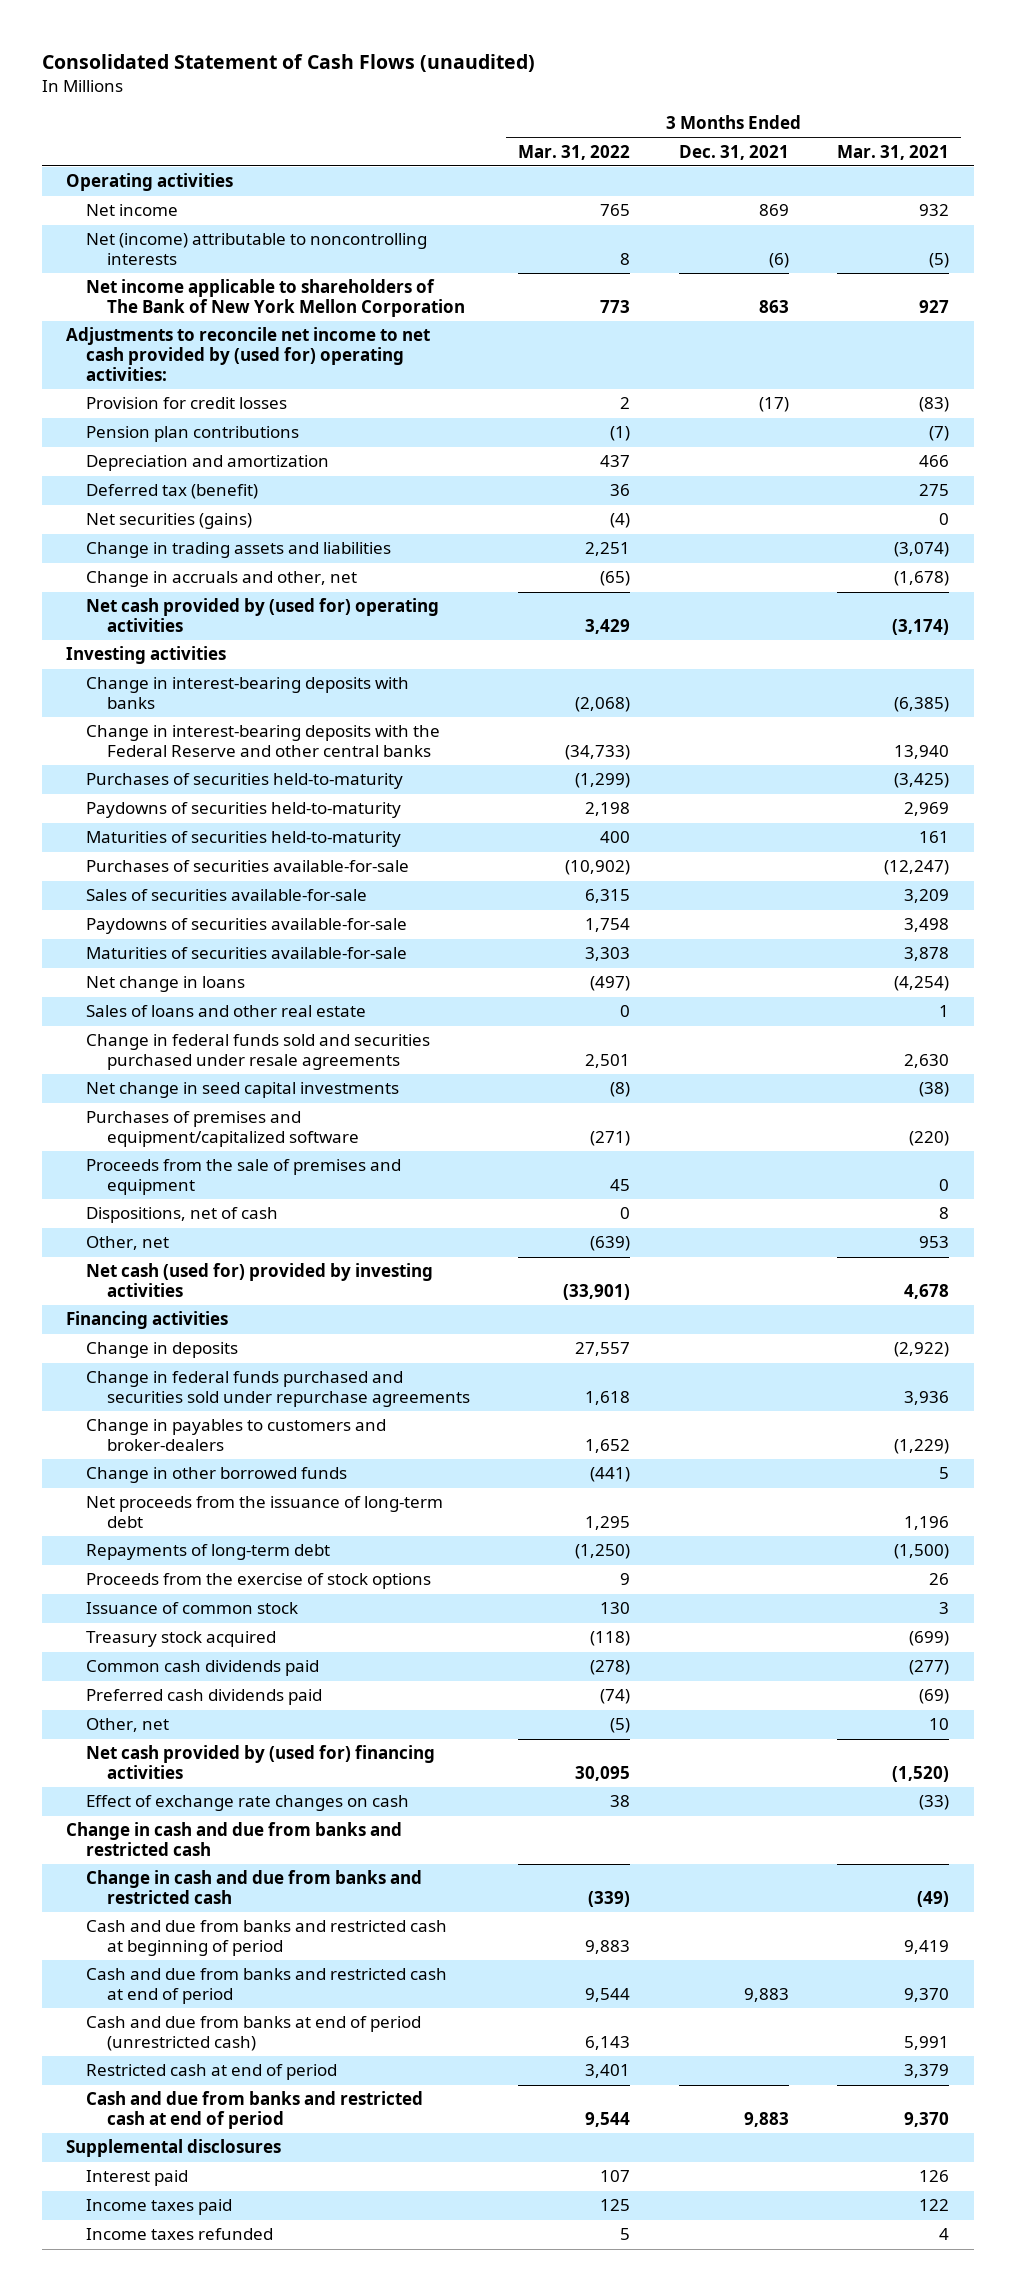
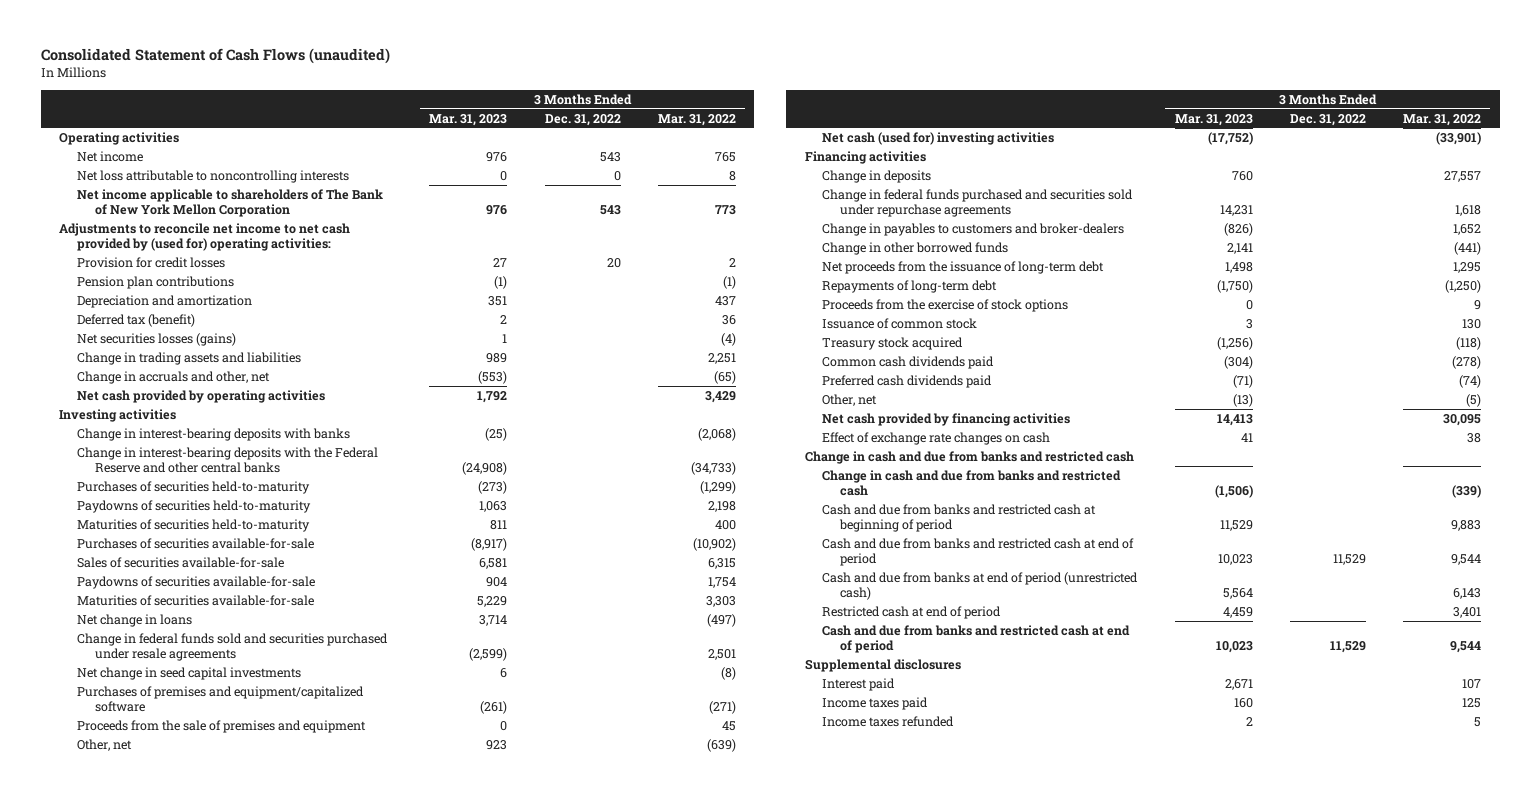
[678,144,789,160] Dec. 31, 2021 -> none
[837,144,950,160] Mar. 31, 2021 -> none
none -> [429,113,508,126] Mar. 31, 2023
none -> [544,113,621,126] Dec. 31, 2022
[86,233,428,266] Net (income) attributable to noncontrolling interests -> [77,169,350,183] Net loss attributable to noncontrolling interests
[86,513,253,530] Net securities (gains) -> [77,332,237,346] Net securities losses (gains)
[86,598,440,633] Net cash provided by (used for) operating activities -> [77,389,326,403] Net cash provided by operating activities
[86,1005,367,1018] Sales of loans and other real estate -> none
[86,1207,279,1224] Dispositions, net of cash -> none
[86,1263,434,1298] Net cash (used for) provided by investing activities -> [822,131,1055,145] Net cash (used for) investing activities
[86,1745,436,1780] Net cash provided by (used for) financing activities -> [822,412,1071,426] Net cash provided by financing activities

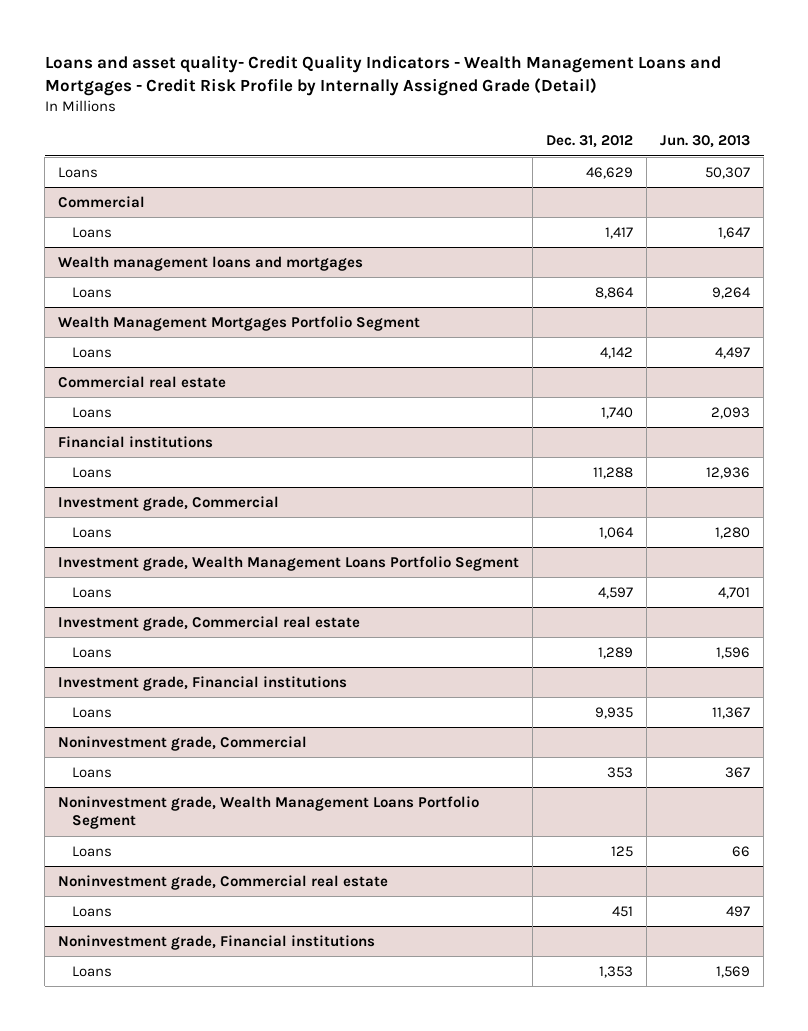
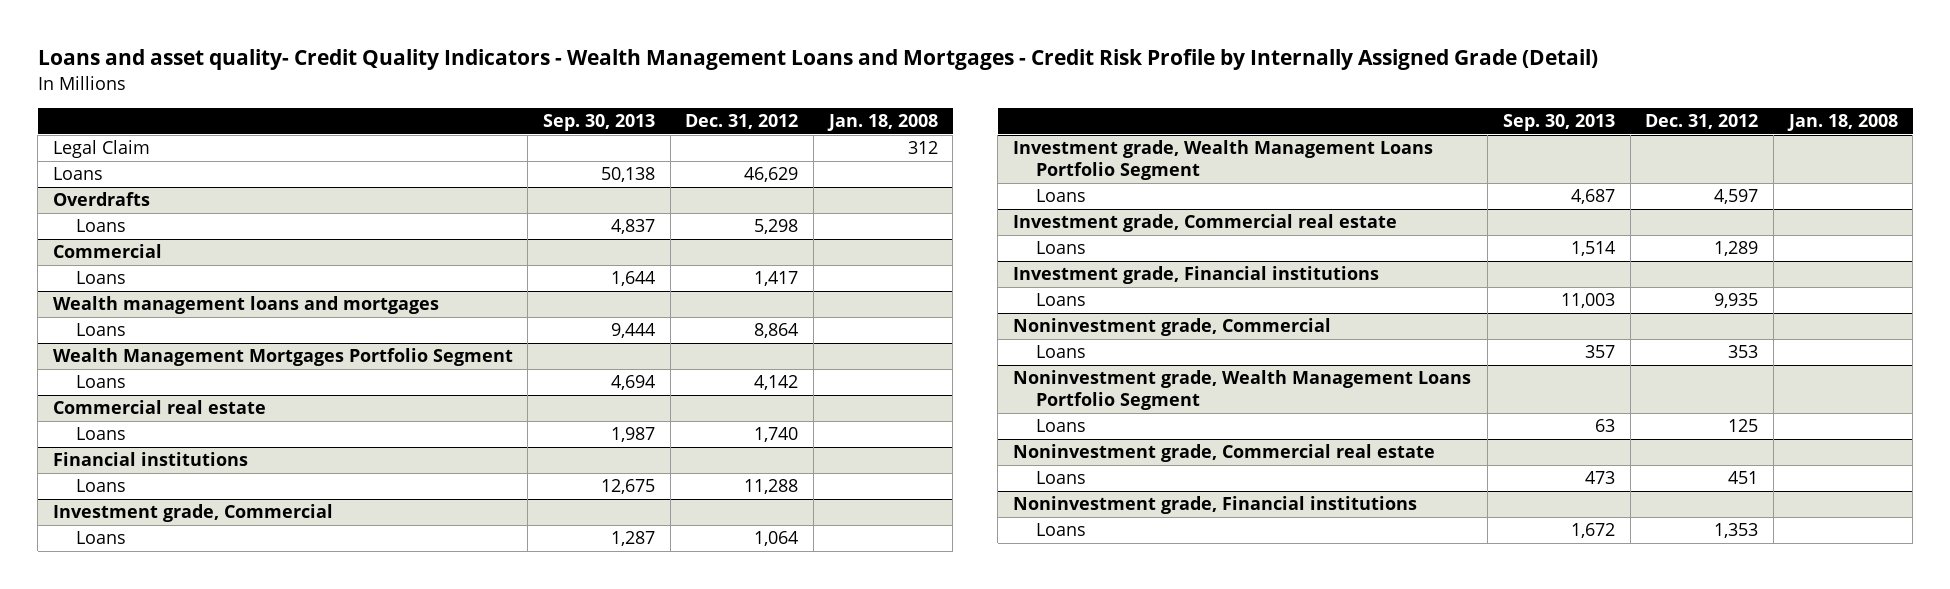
[660,135,751,149] Jun. 30, 2013 -> none
none -> [543,114,656,132] Sep. 30, 2013
none -> [826,114,938,132] Jan. 18, 2008
none -> [52,140,150,159] Legal Claim
none -> [52,192,150,207] Overdrafts
none -> [76,219,127,233] Loans

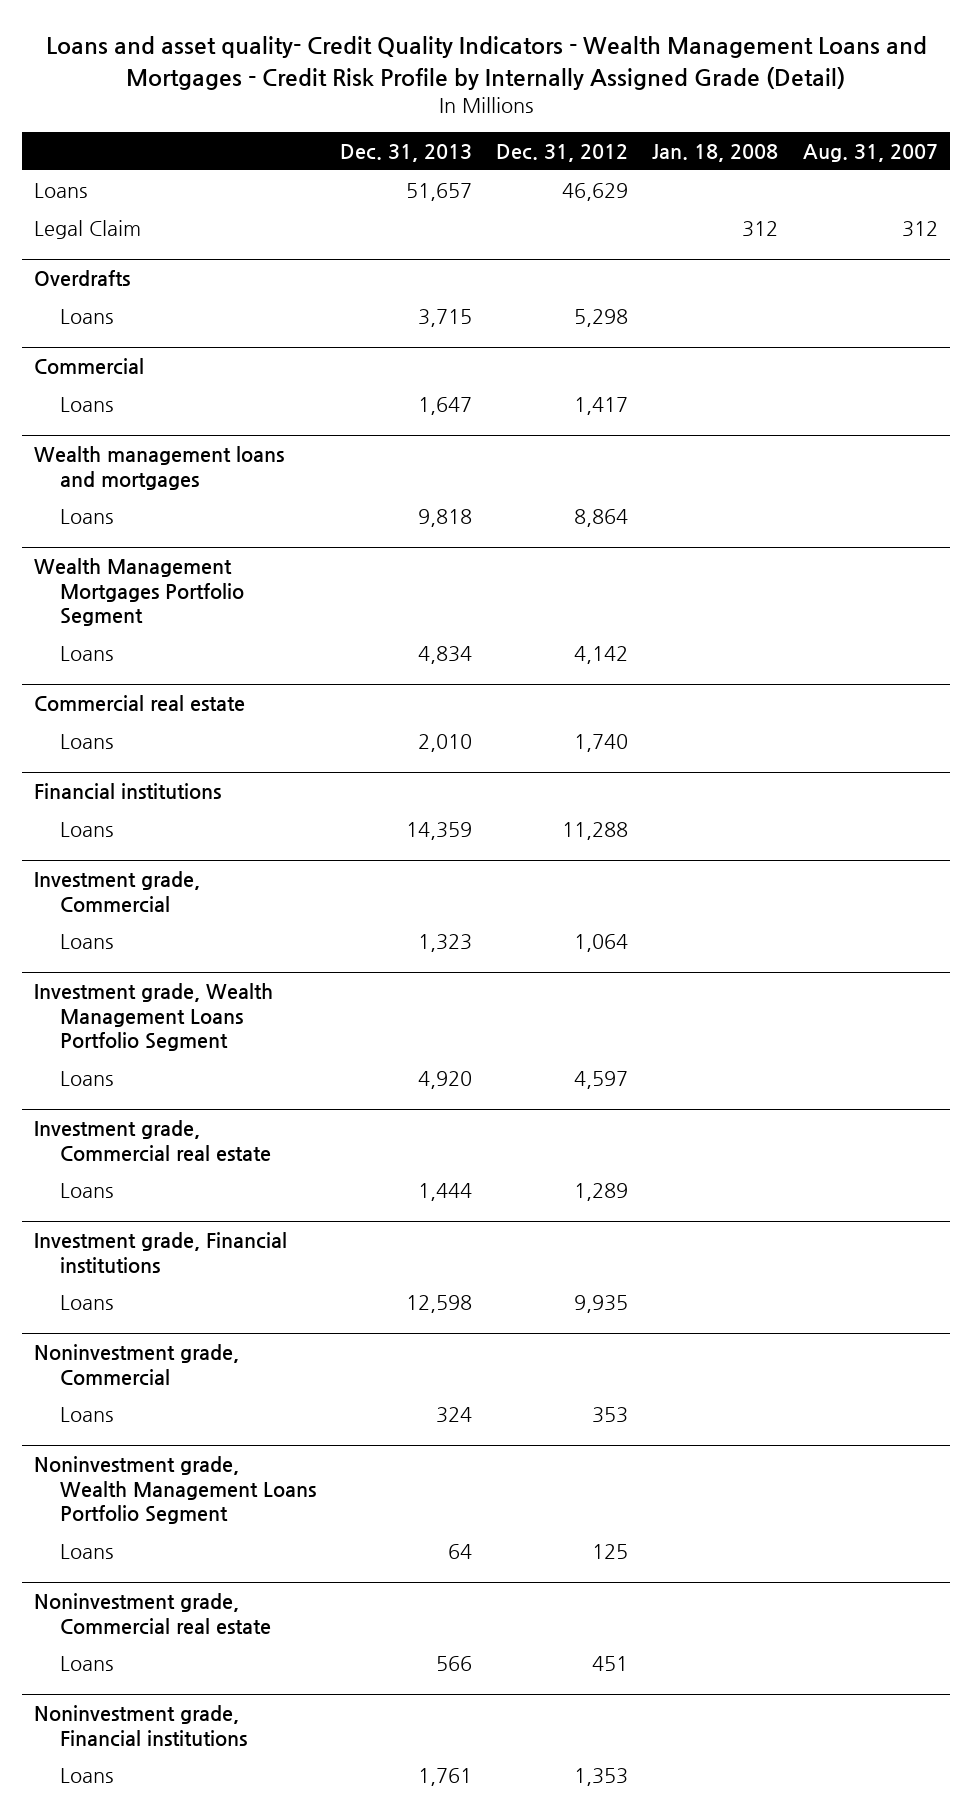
[543,114,656,132] Sep. 30, 2013 -> none
none -> [339,144,472,163] Dec. 31, 2013
none -> [802,144,938,163] Aug. 31, 2007
[52,140,150,159] Legal Claim -> [34,219,142,239] Legal Claim

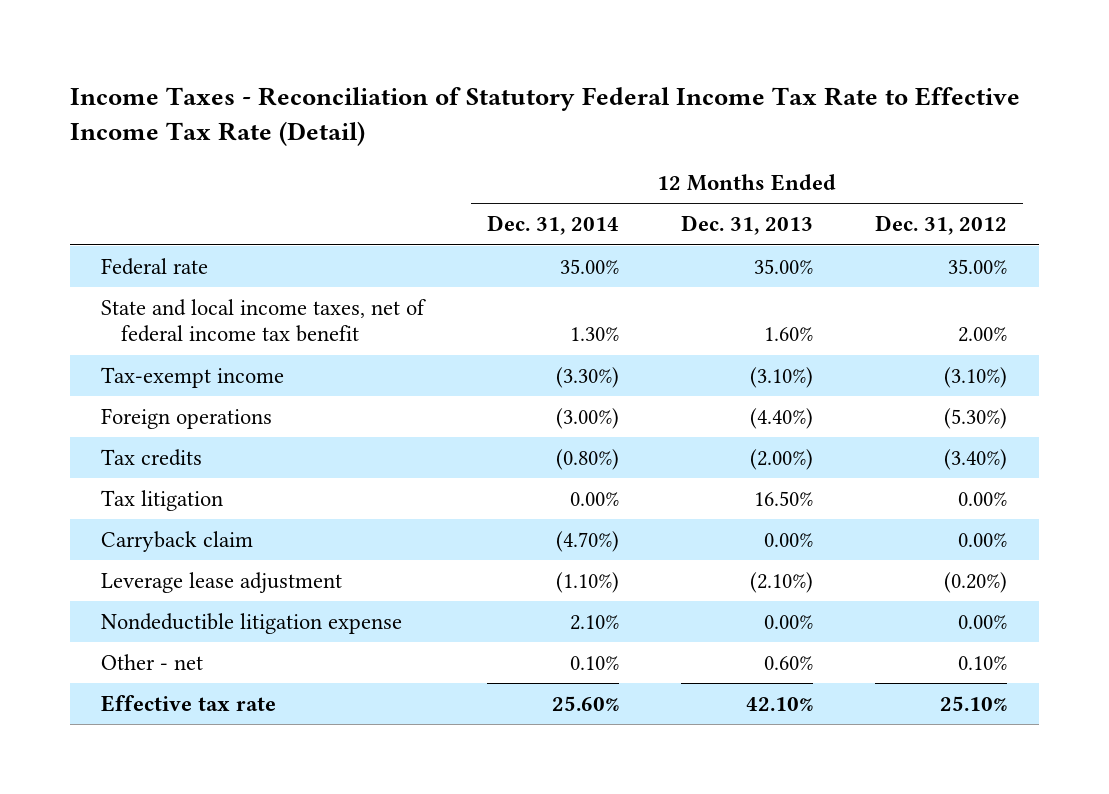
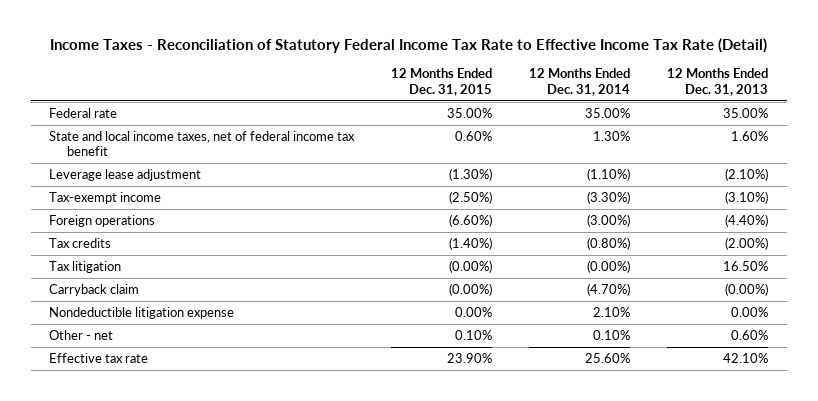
[875,215,1008,236] Dec. 31, 2012 -> none
none -> [391,68,493,96] 12 Months Ended Dec. 31, 2015
[101,571,343,593] Leverage lease adjustment -> [49,168,202,181] Leverage lease adjustment
[569,491,619,506] 0.00% -> [587,259,631,273] (0.00%)
[764,532,814,547] 0.00% -> [725,282,769,296] (0.00%)

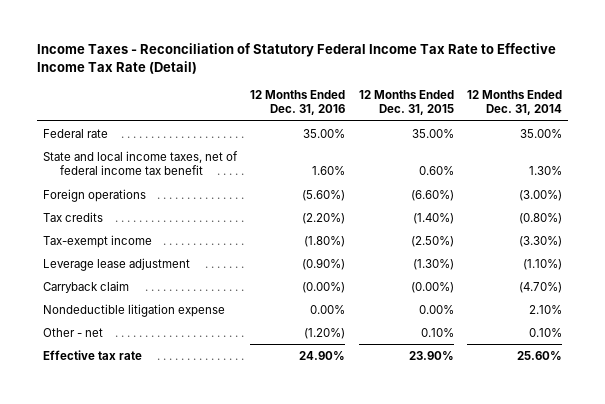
[667,68,769,96] 12 Months Ended Dec. 31, 2013 -> none
none -> [250,89,346,116] 12 Months Ended Dec. 31, 2016
[49,260,122,273] Tax litigation -> none
[49,191,162,204] Tax-exempt income -> [43,234,153,248] Tax-exempt income
[49,168,202,181] Leverage lease adjustment -> [43,257,191,271] Leverage lease adjustment

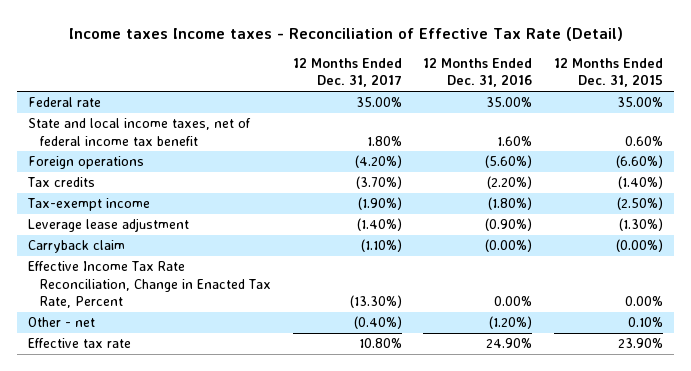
[36,43,556,74] Income Taxes - Reconciliation of Statutory Federal Income Tax Rate to Effective Income Tax Rate (Detail) -> [68,26,623,41] Income taxes Income taxes - Reconciliation of Effective Tax Rate (Detail)
[466,89,562,116] 12 Months Ended Dec. 31, 2014 -> none
none -> [292,58,402,88] 12 Months Ended Dec. 31, 2017
[43,303,226,317] Nondeductible litigation expense -> none
none -> [27,261,271,308] Effective Income Tax Rate Reconciliation, Change in Enacted Tax Rate, Percent

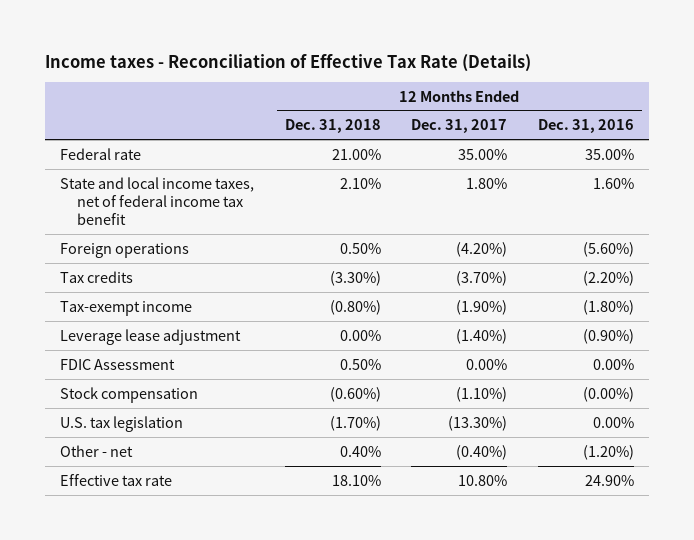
[68,26,623,41] Income taxes Income taxes - Reconciliation of Effective Tax Rate (Detail) -> [45,53,532,72] Income taxes - Reconciliation of Effective Tax Rate (Details)
[554,58,664,88] 12 Months Ended Dec. 31, 2015 -> none
none -> [284,119,381,134] Dec. 31, 2018
none -> [60,358,176,370] FDIC Assessment
[27,240,125,254] Carryback claim -> [60,386,199,403] Stock compensation
[27,261,271,308] Effective Income Tax Rate Reconciliation, Change in Enacted Tax Rate, Percent -> [60,415,184,432] U.S. tax legislation

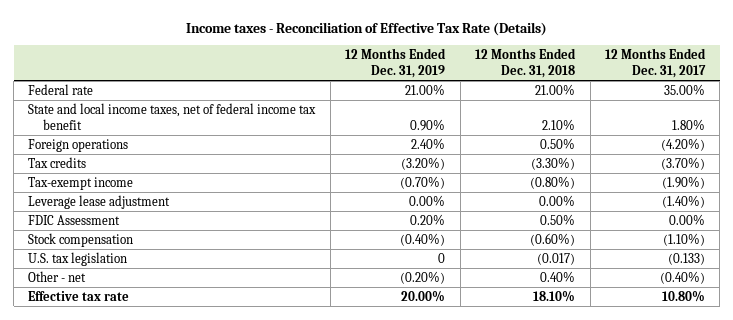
[537,119,634,134] Dec. 31, 2016 -> none
none -> [345,47,447,78] 12 Months Ended Dec. 31, 2019
[329,415,381,431] (1.70%) -> [537,252,576,265] (0.017)
[448,415,508,431] (13.30%) -> [667,252,705,265] (0.133)

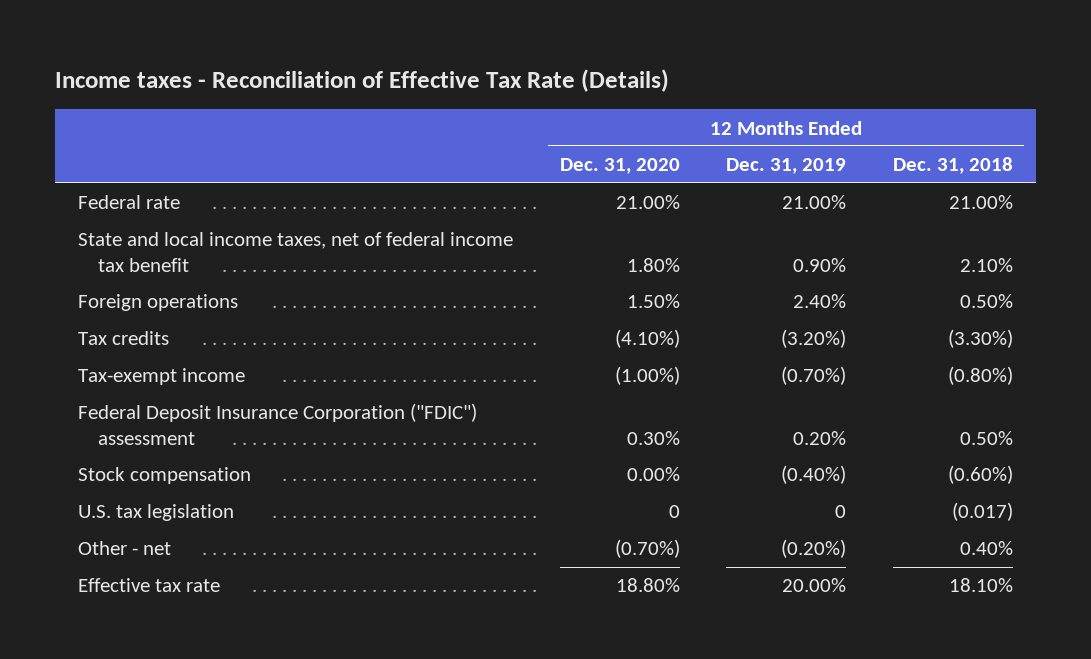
[604,47,706,78] 12 Months Ended Dec. 31, 2017 -> none
none -> [559,158,680,175] Dec. 31, 2020
[28,194,171,209] Leverage lease adjustment -> none
[28,214,121,225] FDIC Assessment -> [78,403,478,446] Federal Deposit Insurance Corporation ("FDIC") assessment

